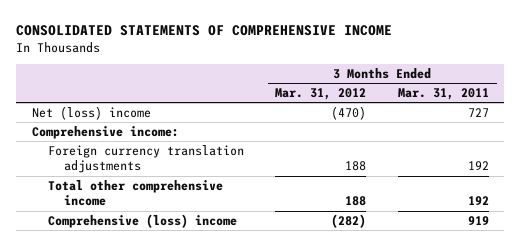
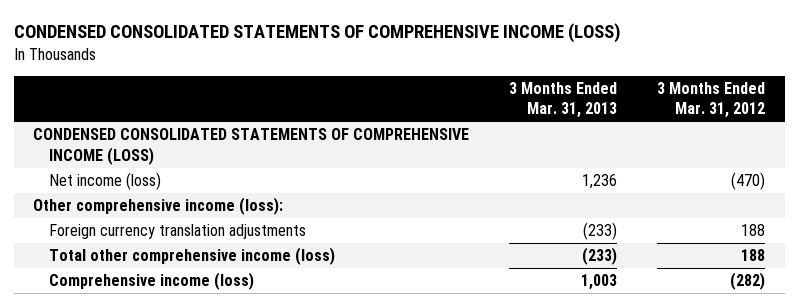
[15,25,392,37] CONSOLIDATED STATEMENTS OF COMPREHENSIVE INCOME -> [13,23,621,44] CONDENSED CONSOLIDATED STATEMENTS OF COMPREHENSIVE INCOME (LOSS)
[397,87,489,100] Mar. 31, 2011 -> none
none -> [509,82,618,119] 3 Months Ended Mar. 31, 2013
none -> [33,128,470,165] CONDENSED CONSOLIDATED STATEMENTS OF COMPREHENSIVE INCOME (LOSS)
[31,105,151,120] Net (loss) income -> [48,172,161,191] Net income (loss)
[31,125,179,139] Comprehensive income: -> [33,197,284,216] Other comprehensive income (loss):
[47,179,223,207] Total other comprehensive income -> [48,247,335,266] Total other comprehensive income (loss)
[47,213,237,228] Comprehensive (loss) income -> [48,272,254,291] Comprehensive income (loss)

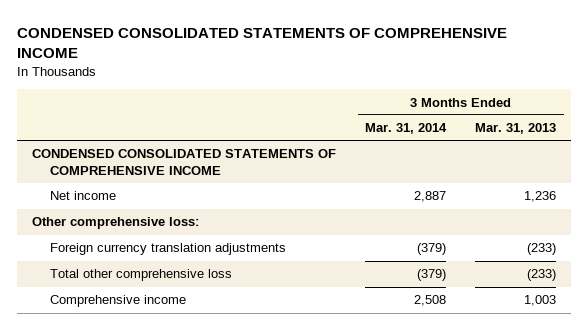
[13,23,621,44] CONDENSED CONSOLIDATED STATEMENTS OF COMPREHENSIVE INCOME (LOSS) -> [17,27,508,59] CONDENSED CONSOLIDATED STATEMENTS OF COMPREHENSIVE INCOME
[656,82,765,119] 3 Months Ended Mar. 31, 2012 -> none
none -> [364,123,447,135] Mar. 31, 2014
[33,128,470,165] CONDENSED CONSOLIDATED STATEMENTS OF COMPREHENSIVE INCOME (LOSS) -> [31,149,336,175] CONDENSED CONSOLIDATED STATEMENTS OF COMPREHENSIVE INCOME
[48,172,161,191] Net income (loss) -> [49,191,116,201] Net income
[33,197,284,216] Other comprehensive income (loss): -> [31,217,199,230] Other comprehensive loss:
[48,247,335,266] Total other comprehensive income (loss) -> [49,269,232,282] Total other comprehensive loss
[48,272,254,291] Comprehensive income (loss) -> [49,295,186,308] Comprehensive income

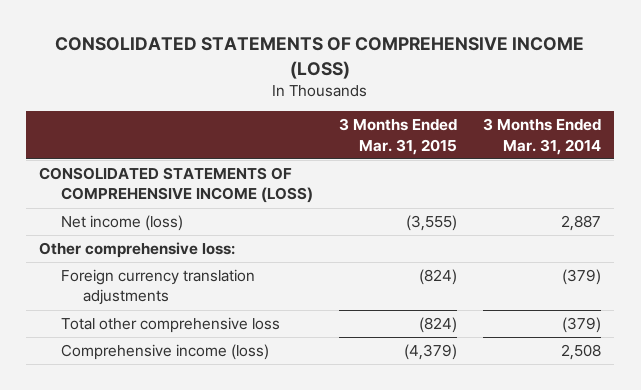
[17,27,508,59] CONDENSED CONSOLIDATED STATEMENTS OF COMPREHENSIVE INCOME -> [55,37,585,79] CONSOLIDATED STATEMENTS OF COMPREHENSIVE INCOME (LOSS)
[475,123,557,135] Mar. 31, 2013 -> none
none -> [339,118,458,155] 3 Months Ended Mar. 31, 2015
[31,149,336,175] CONDENSED CONSOLIDATED STATEMENTS OF COMPREHENSIVE INCOME -> [39,167,314,204] CONSOLIDATED STATEMENTS OF COMPREHENSIVE INCOME (LOSS)
[49,191,116,201] Net income -> [61,215,184,232] Net income (loss)
[49,295,186,308] Comprehensive income -> [61,344,270,361] Comprehensive income (loss)

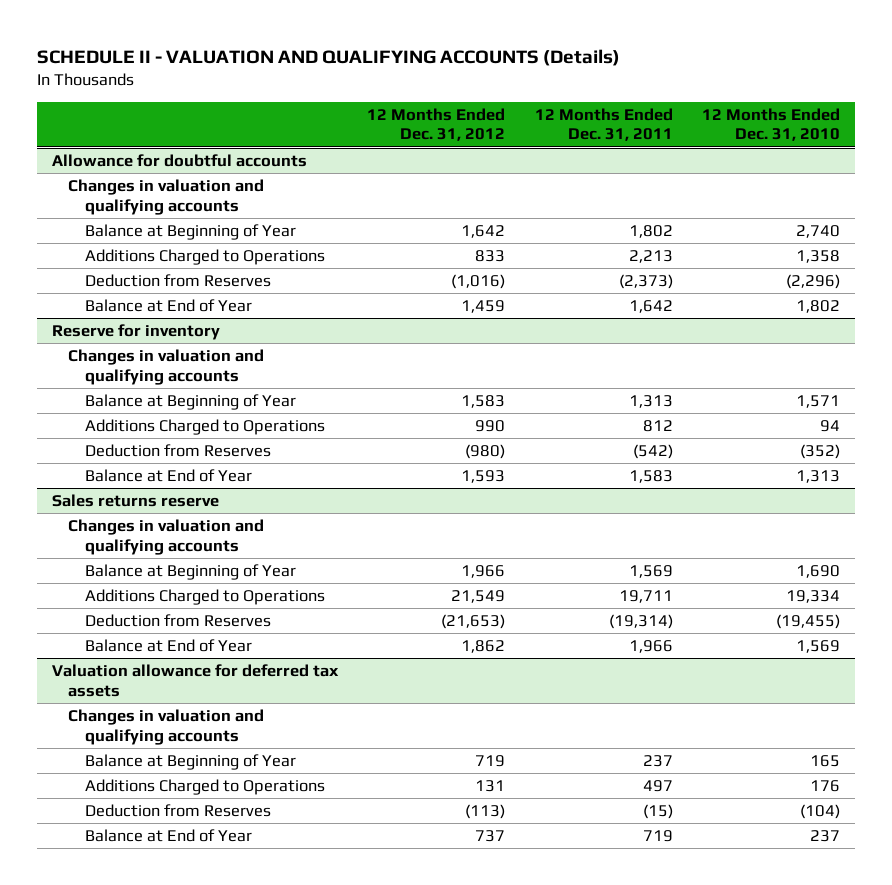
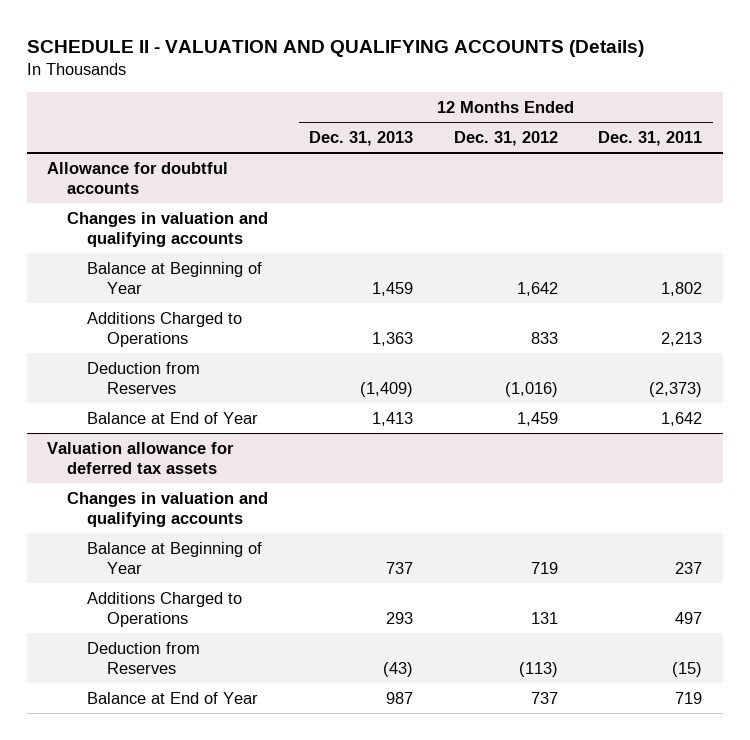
[702,107,841,142] 12 Months Ended Dec. 31, 2010 -> none
none -> [308,130,413,146] Dec. 31, 2013
[52,323,221,340] Reserve for inventory -> none
[68,348,265,385] Changes in valuation and qualifying accounts -> none
[84,393,296,410] Balance at Beginning of Year -> none
[84,418,325,435] Additions Charged to Operations -> none
[84,443,271,457] Deduction from Reserves -> none
[84,468,252,482] Balance at End of Year -> none
[52,493,220,507] Sales returns reserve -> none
[68,518,265,555] Changes in valuation and qualifying accounts -> none
[84,563,296,580] Balance at Beginning of Year -> none
[84,588,325,605] Additions Charged to Operations -> none
[84,613,271,627] Deduction from Reserves -> none
[84,638,252,652] Balance at End of Year -> none

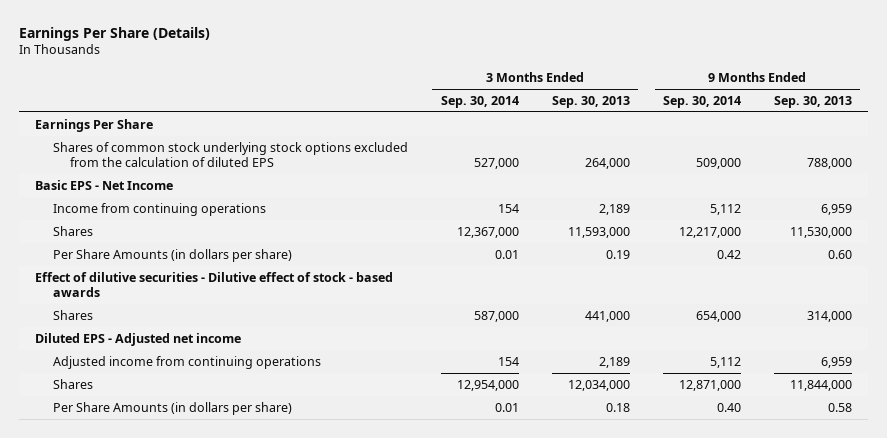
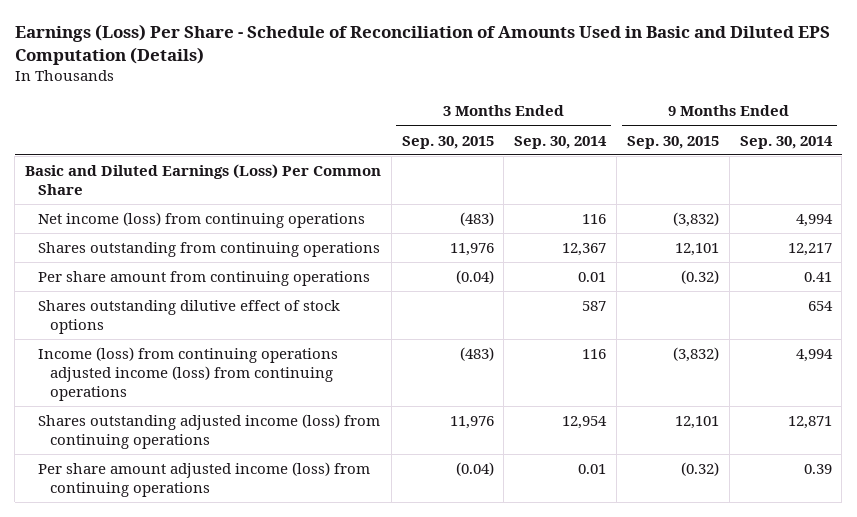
[18,26,210,41] Earnings Per Share (Details) -> [14,23,830,66] Earnings (Loss) Per Share - Schedule of Reconciliation of Amounts Used in Basic and Diluted EPS Computation (Details)
[551,95,630,108] Sep. 30, 2013 -> none
[773,95,852,108] Sep. 30, 2013 -> none
none -> [401,135,494,149] Sep. 30, 2015
none -> [626,135,719,149] Sep. 30, 2015
[52,141,408,168] Shares of common stock underlying stock options excluded from the calculation of diluted EPS -> none
[35,179,174,190] Basic EPS - Net Income -> none
[35,271,394,298] Effect of dilutive securities - Dilutive effect of stock - based awards -> none
[52,309,93,320] Shares -> none
[35,332,242,346] Diluted EPS - Adjusted net income -> none
[52,378,93,389] Shares -> none
[35,118,154,132] Earnings Per Share -> [24,163,381,196] Basic and Diluted Earnings (Loss) Per Common Share
[52,202,266,216] Income from continuing operations -> [37,211,365,228] Net income (loss) from continuing operations
[497,203,519,213] 154 -> [582,213,607,224] 116
[709,203,741,215] 5,112 -> [795,213,833,227] 4,994
[52,225,93,236] Shares -> [37,241,380,257] Shares outstanding from continuing operations
[456,226,519,238] 12,367,000 -> [562,242,607,256] 12,367
[678,226,741,238] 12,217,000 -> [787,242,832,256] 12,217
[52,248,292,262] Per Share Amounts (in dollars per share) -> [37,270,370,286] Per share amount from continuing operations
[716,249,741,259] 0.42 -> [803,271,832,282] 0.41
none -> [37,299,340,335] Shares outstanding dilutive effect of stock options
[52,355,321,369] Adjusted income from continuing operations -> [37,346,338,402] Income (loss) from continuing operations adjusted income (loss) from continuing operations
[497,356,519,366] 154 -> [582,348,607,359] 116
[709,356,741,368] 5,112 -> [795,348,833,362] 4,994
none -> [37,413,380,450] Shares outstanding adjusted income (loss) from continuing operations
[52,401,292,415] Per Share Amounts (in dollars per share) -> [37,461,370,498] Per share amount adjusted income (loss) from continuing operations
[716,402,741,412] 0.40 -> [803,463,832,474] 0.39

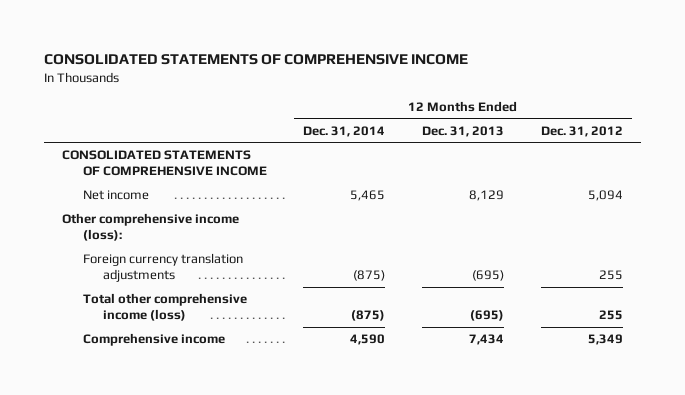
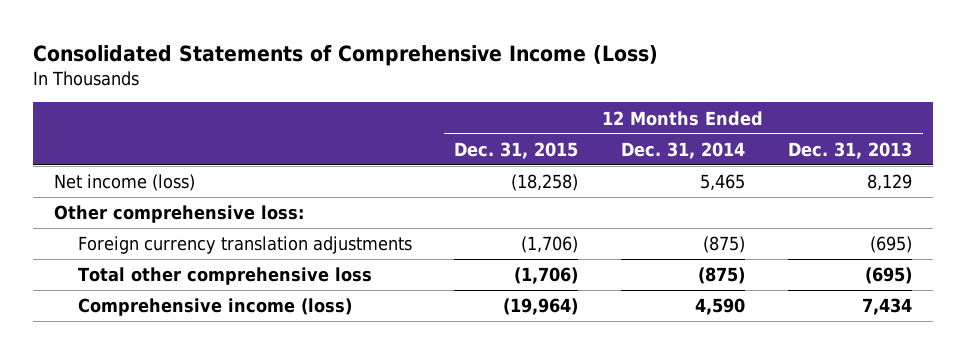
[43,53,468,65] CONSOLIDATED STATEMENTS OF COMPREHENSIVE INCOME -> [33,44,659,66] Consolidated Statements of Comprehensive Income (Loss)
[540,125,623,137] Dec. 31, 2012 -> none
none -> [454,141,579,159] Dec. 31, 2015
[62,150,267,177] CONSOLIDATED STATEMENTS OF COMPREHENSIVE INCOME -> none
[82,190,149,201] Net income -> [54,174,196,192] Net income (loss)
[62,213,240,242] Other comprehensive income (loss): -> [54,205,305,224] Other comprehensive loss:
[82,293,247,322] Total other comprehensive income (loss) -> [77,267,372,286] Total other comprehensive loss
[82,333,225,347] Comprehensive income -> [77,298,352,317] Comprehensive income (loss)

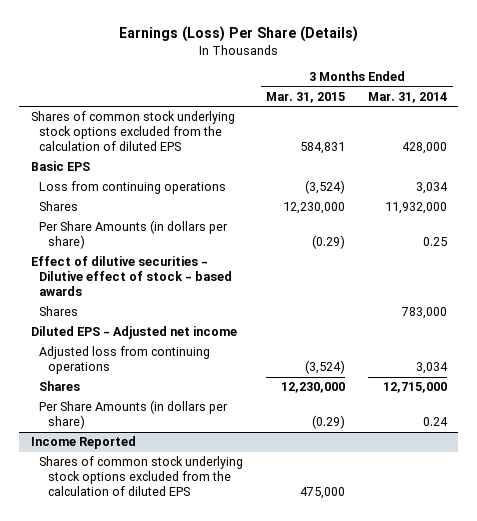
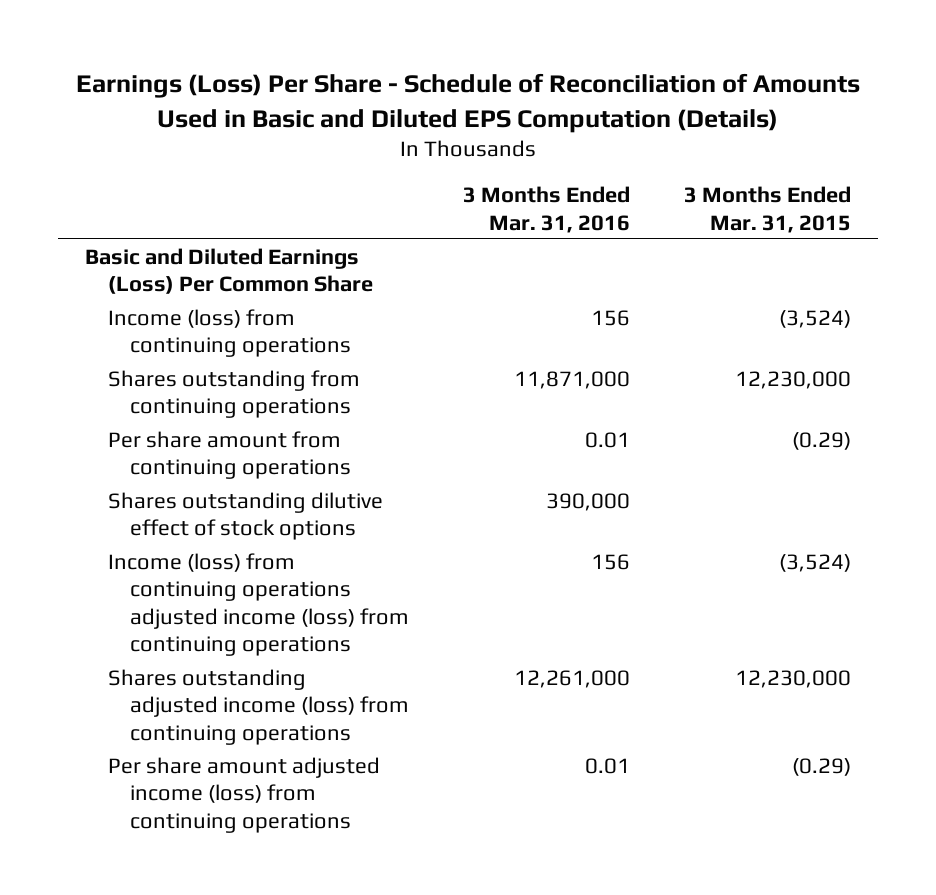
[118,26,358,43] Earnings (Loss) Per Share (Details) -> [76,73,861,133] Earnings (Loss) Per Share - Schedule of Reconciliation of Amounts Used in Basic and Diluted EPS Computation (Details)
[367,91,447,103] Mar. 31, 2014 -> none
none -> [463,186,631,233] 3 Months Ended Mar. 31, 2016
[30,111,235,152] Shares of common stock underlying stock options excluded from the calculation of diluted EPS -> none
[30,161,90,172] Basic EPS -> none
[30,256,233,297] Effect of dilutive securities - Dilutive effect of stock - based awards -> none
[30,326,237,340] Diluted EPS - Adjusted net income -> none
[30,436,136,450] Income Reported -> none
[39,456,244,497] Shares of common stock underlying stock options excluded from the calculation of diluted EPS -> none
none -> [85,247,373,295] Basic and Diluted Earnings (Loss) Per Common Share
[39,181,227,195] Loss from continuing operations -> [107,308,351,358] Income (loss) from continuing operations
[39,201,79,212] Shares -> [107,369,360,419] Shares outstanding from continuing operations
[39,220,229,250] Per Share Amounts (in dollars per share) -> [107,430,351,480] Per share amount from continuing operations
[39,306,79,317] Shares -> [107,491,383,541] Shares outstanding dilutive effect of stock options
[39,346,211,375] Adjusted loss from continuing operations -> [107,552,409,657] Income (loss) from continuing operations adjusted income (loss) from continuing operations
[39,381,81,392] Shares -> [107,668,409,745] Shares outstanding adjusted income (loss) from continuing operations
[39,400,229,430] Per Share Amounts (in dollars per share) -> [107,756,380,833] Per share amount adjusted income (loss) from continuing operations

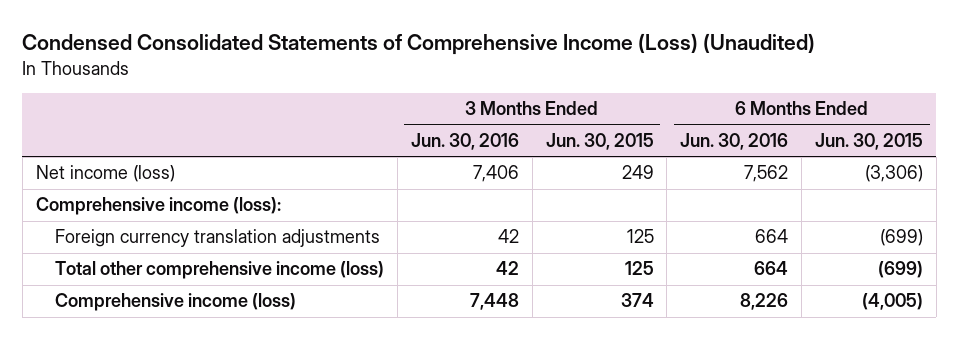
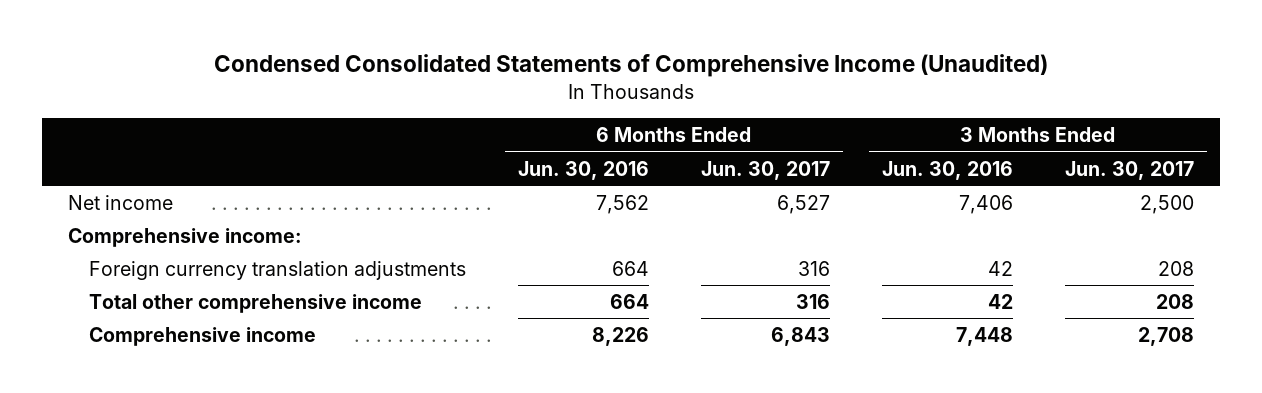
[22,33,816,56] Condensed Consolidated Statements of Comprehensive Income (Loss) (Unaudited) -> [214,54,1049,78] Condensed Consolidated Statements of Comprehensive Income (Unaudited)
[545,133,654,151] Jun. 30, 2015 -> none
[815,133,924,151] Jun. 30, 2015 -> none
none -> [701,160,831,180] Jun. 30, 2017
none -> [1065,160,1195,180] Jun. 30, 2017
[35,165,175,183] Net income (loss) -> [68,194,174,210] Net income
[35,197,281,216] Comprehensive income (loss): -> [68,227,303,247] Comprehensive income:
[55,261,385,280] Total other comprehensive income (loss) -> [89,293,423,313] Total other comprehensive income
[55,293,297,312] Comprehensive income (loss) -> [89,326,317,346] Comprehensive income

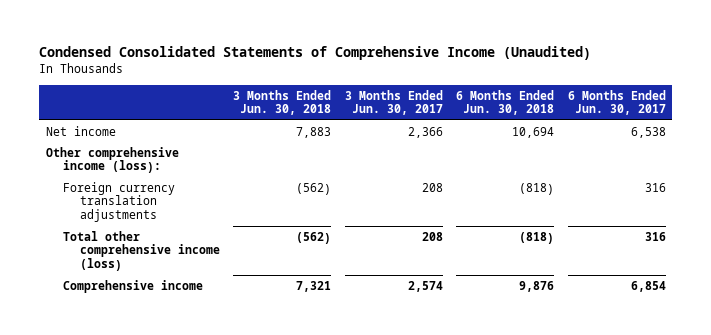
[518,160,650,180] Jun. 30, 2016 -> none
[882,160,1014,180] Jun. 30, 2016 -> none
none -> [233,89,332,116] 3 Months Ended Jun. 30, 2018
none -> [456,89,555,116] 6 Months Ended Jun. 30, 2018
[777,194,831,214] 6,527 -> [630,126,666,138] 6,538
[1140,194,1195,214] 2,500 -> [407,126,443,138] 2,366
[68,227,303,247] Comprehensive income: -> [45,146,179,174] Other comprehensive income (loss):
[89,293,423,313] Total other comprehensive income -> [62,230,221,272] Total other comprehensive income (loss)
[771,326,831,346] 6,843 -> [630,280,666,292] 6,854
[1138,326,1195,346] 2,708 -> [407,280,443,292] 2,574

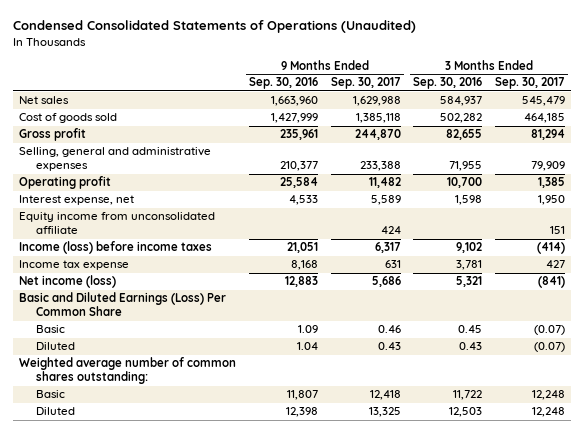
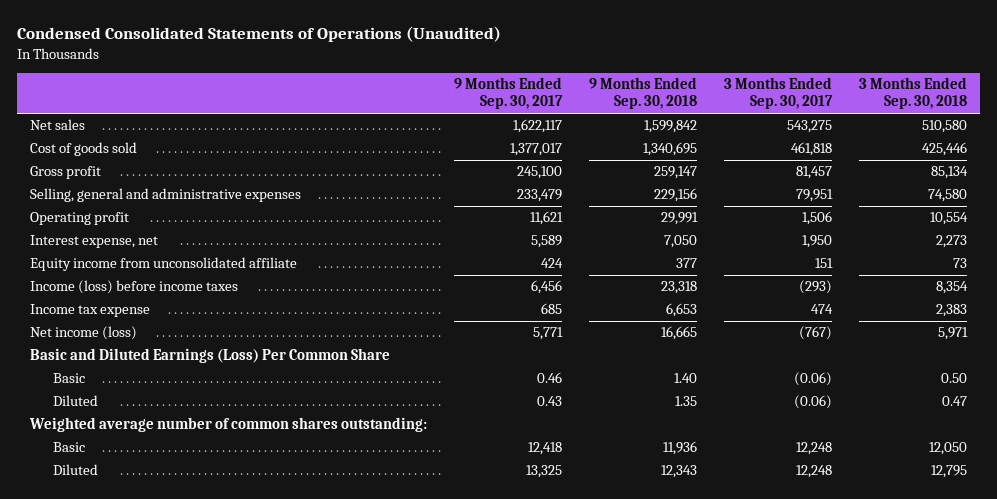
[248,77,318,90] Sep. 30, 2016 -> none
[413,77,483,90] Sep. 30, 2016 -> none
none -> [588,77,697,110] 9 Months Ended Sep. 30, 2018
none -> [858,77,967,110] 3 Months Ended Sep. 30, 2018
[352,96,401,107] 1,629,988 -> [513,119,563,134] 1,622,117
[522,96,566,107] 545,479 -> [786,120,832,134] 543,275
[355,113,401,124] 1,385,118 -> [510,143,563,157] 1,377,017
[524,113,566,124] 464,185 -> [790,142,832,157] 461,818
[354,129,401,141] 244,870 -> [517,166,563,180] 245,100
[531,129,566,141] 81,294 -> [795,166,832,180] 81,457
[359,161,401,172] 233,388 -> [517,189,563,203] 233,479
[531,161,566,172] 79,909 -> [795,189,833,203] 79,951
[368,177,401,189] 11,482 -> [530,211,564,226] 11,621
[538,177,566,189] 1,385 -> [801,211,832,226] 1,506
[374,242,401,254] 6,317 -> [531,280,563,295] 6,456
[537,242,566,255] (414) -> [798,280,832,295] (293)
[384,260,401,269] 631 -> [541,303,563,315] 685
[546,260,566,269] 427 -> [810,304,833,315] 474
[371,276,401,288] 5,686 -> [533,327,564,341] 5,771
[538,276,566,289] (841) -> [798,326,832,341] (767)
[534,325,566,336] (0.07) -> [793,372,832,387] (0.06)
[534,342,566,353] (0.07) -> [793,395,832,410] (0.06)

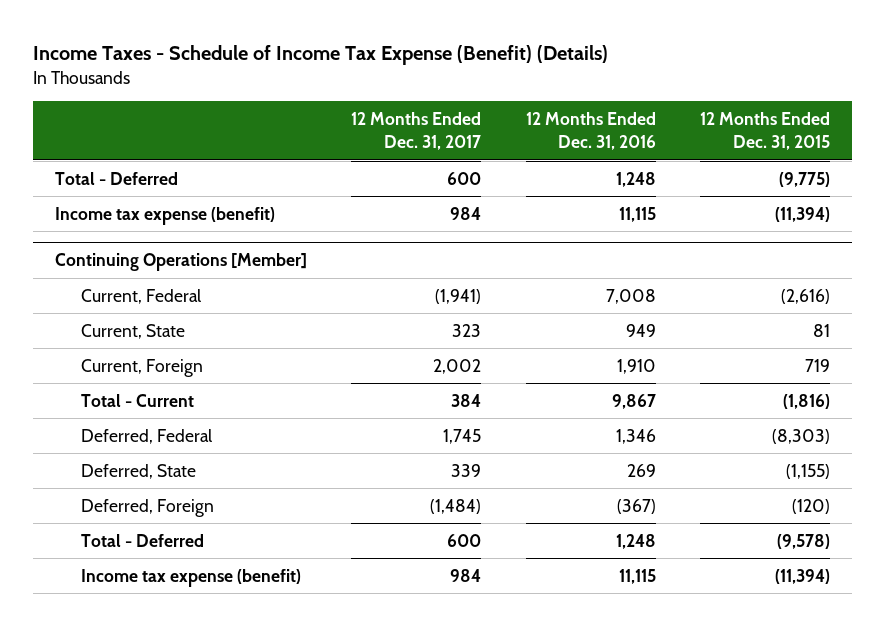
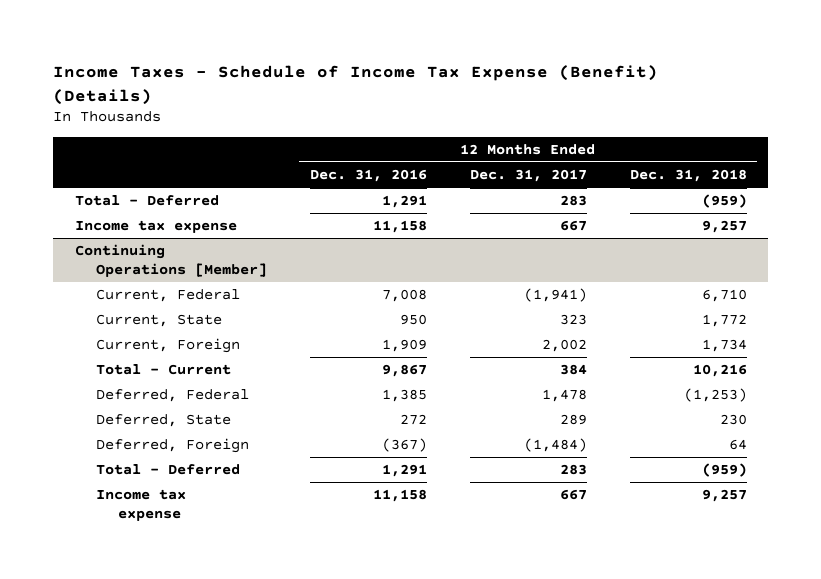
[699,112,830,151] 12 Months Ended Dec. 31, 2015 -> none
none -> [629,169,747,183] Dec. 31, 2018
[447,171,482,185] 600 -> [559,195,587,207] 283
[615,171,656,187] 1,248 -> [382,195,428,209] 1,291
[54,206,275,225] Income tax expense (benefit) -> [74,220,237,234] Income tax expense
[450,206,482,220] 984 -> [559,220,587,232] 667
[618,206,656,222] 11,115 -> [373,220,428,234] 11,158
[625,323,656,337] 949 -> [400,314,428,326] 950
[616,358,656,374] 1,910 -> [382,339,428,353] 1,909
[443,428,482,444] 1,745 -> [541,389,587,403] 1,478
[615,428,656,444] 1,346 -> [382,389,428,403] 1,385
[451,463,482,477] 339 -> [559,414,587,426] 289
[626,463,656,477] 269 -> [400,414,428,426] 272
[447,533,482,547] 600 -> [559,464,587,476] 283
[615,533,656,549] 1,248 -> [382,464,428,478] 1,291
[81,568,302,587] Income tax expense (benefit) -> [96,489,187,522] Income tax expense
[450,568,482,582] 984 -> [559,489,587,501] 667
[618,568,656,584] 11,115 -> [373,489,428,503] 11,158

